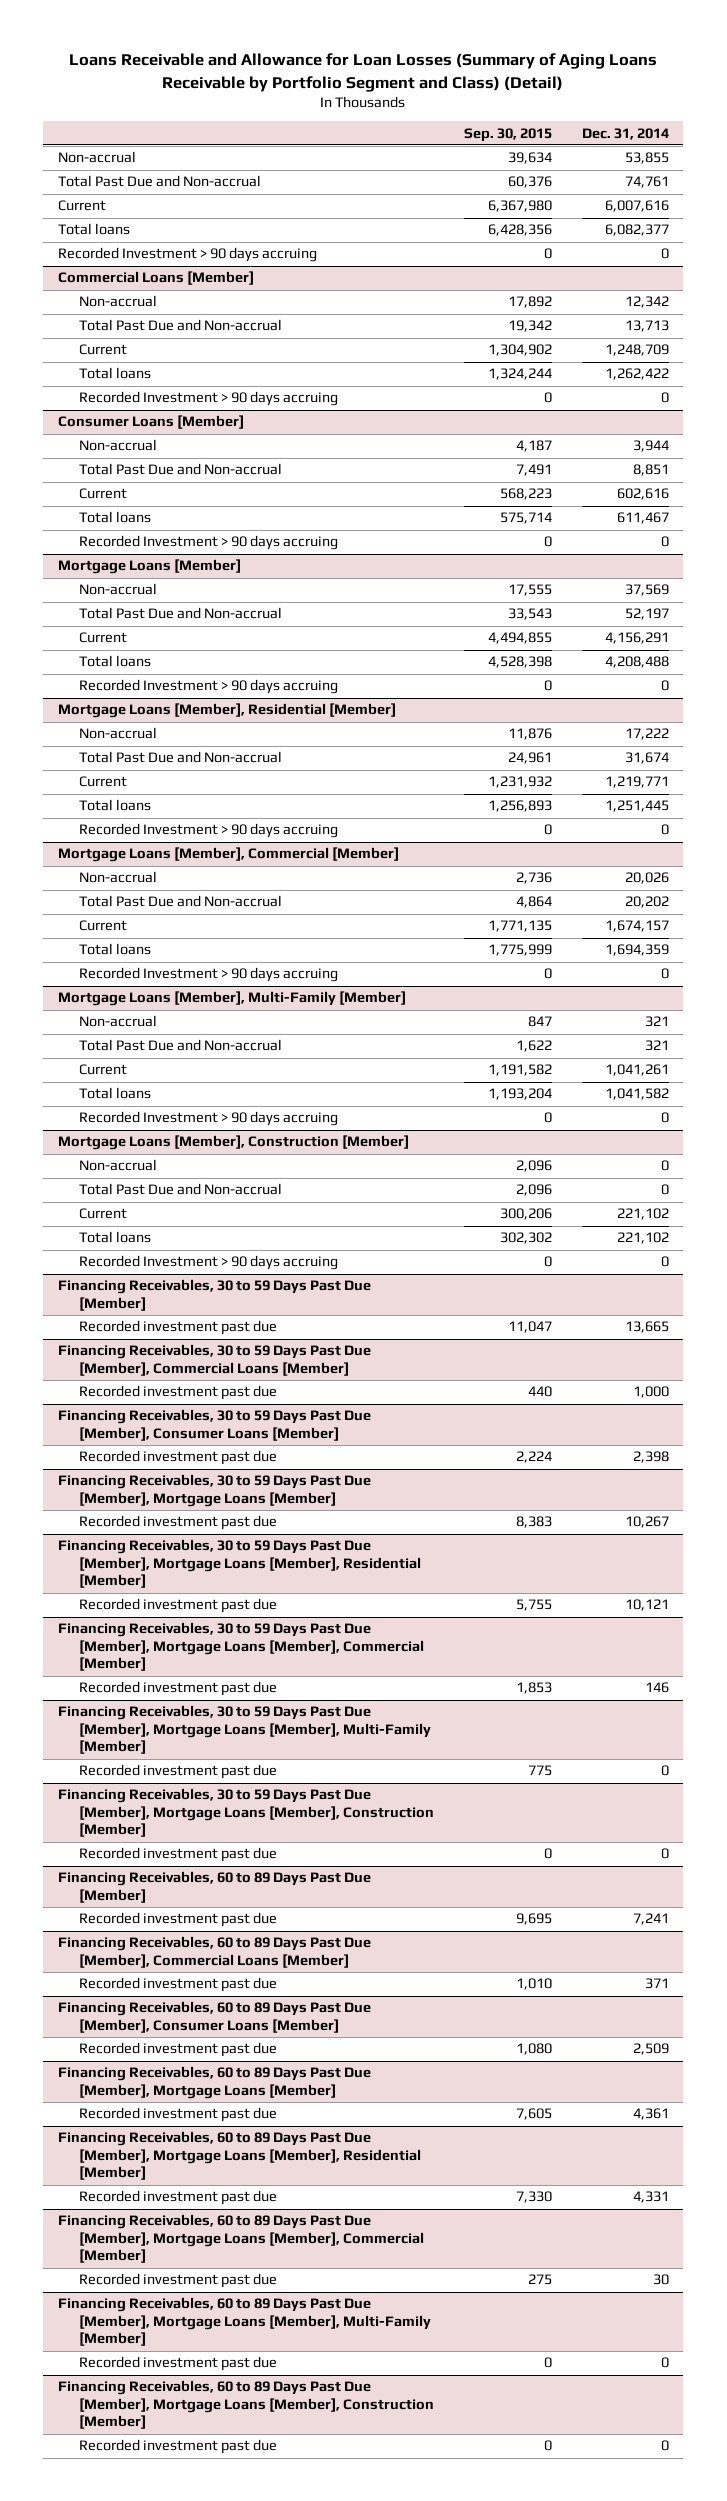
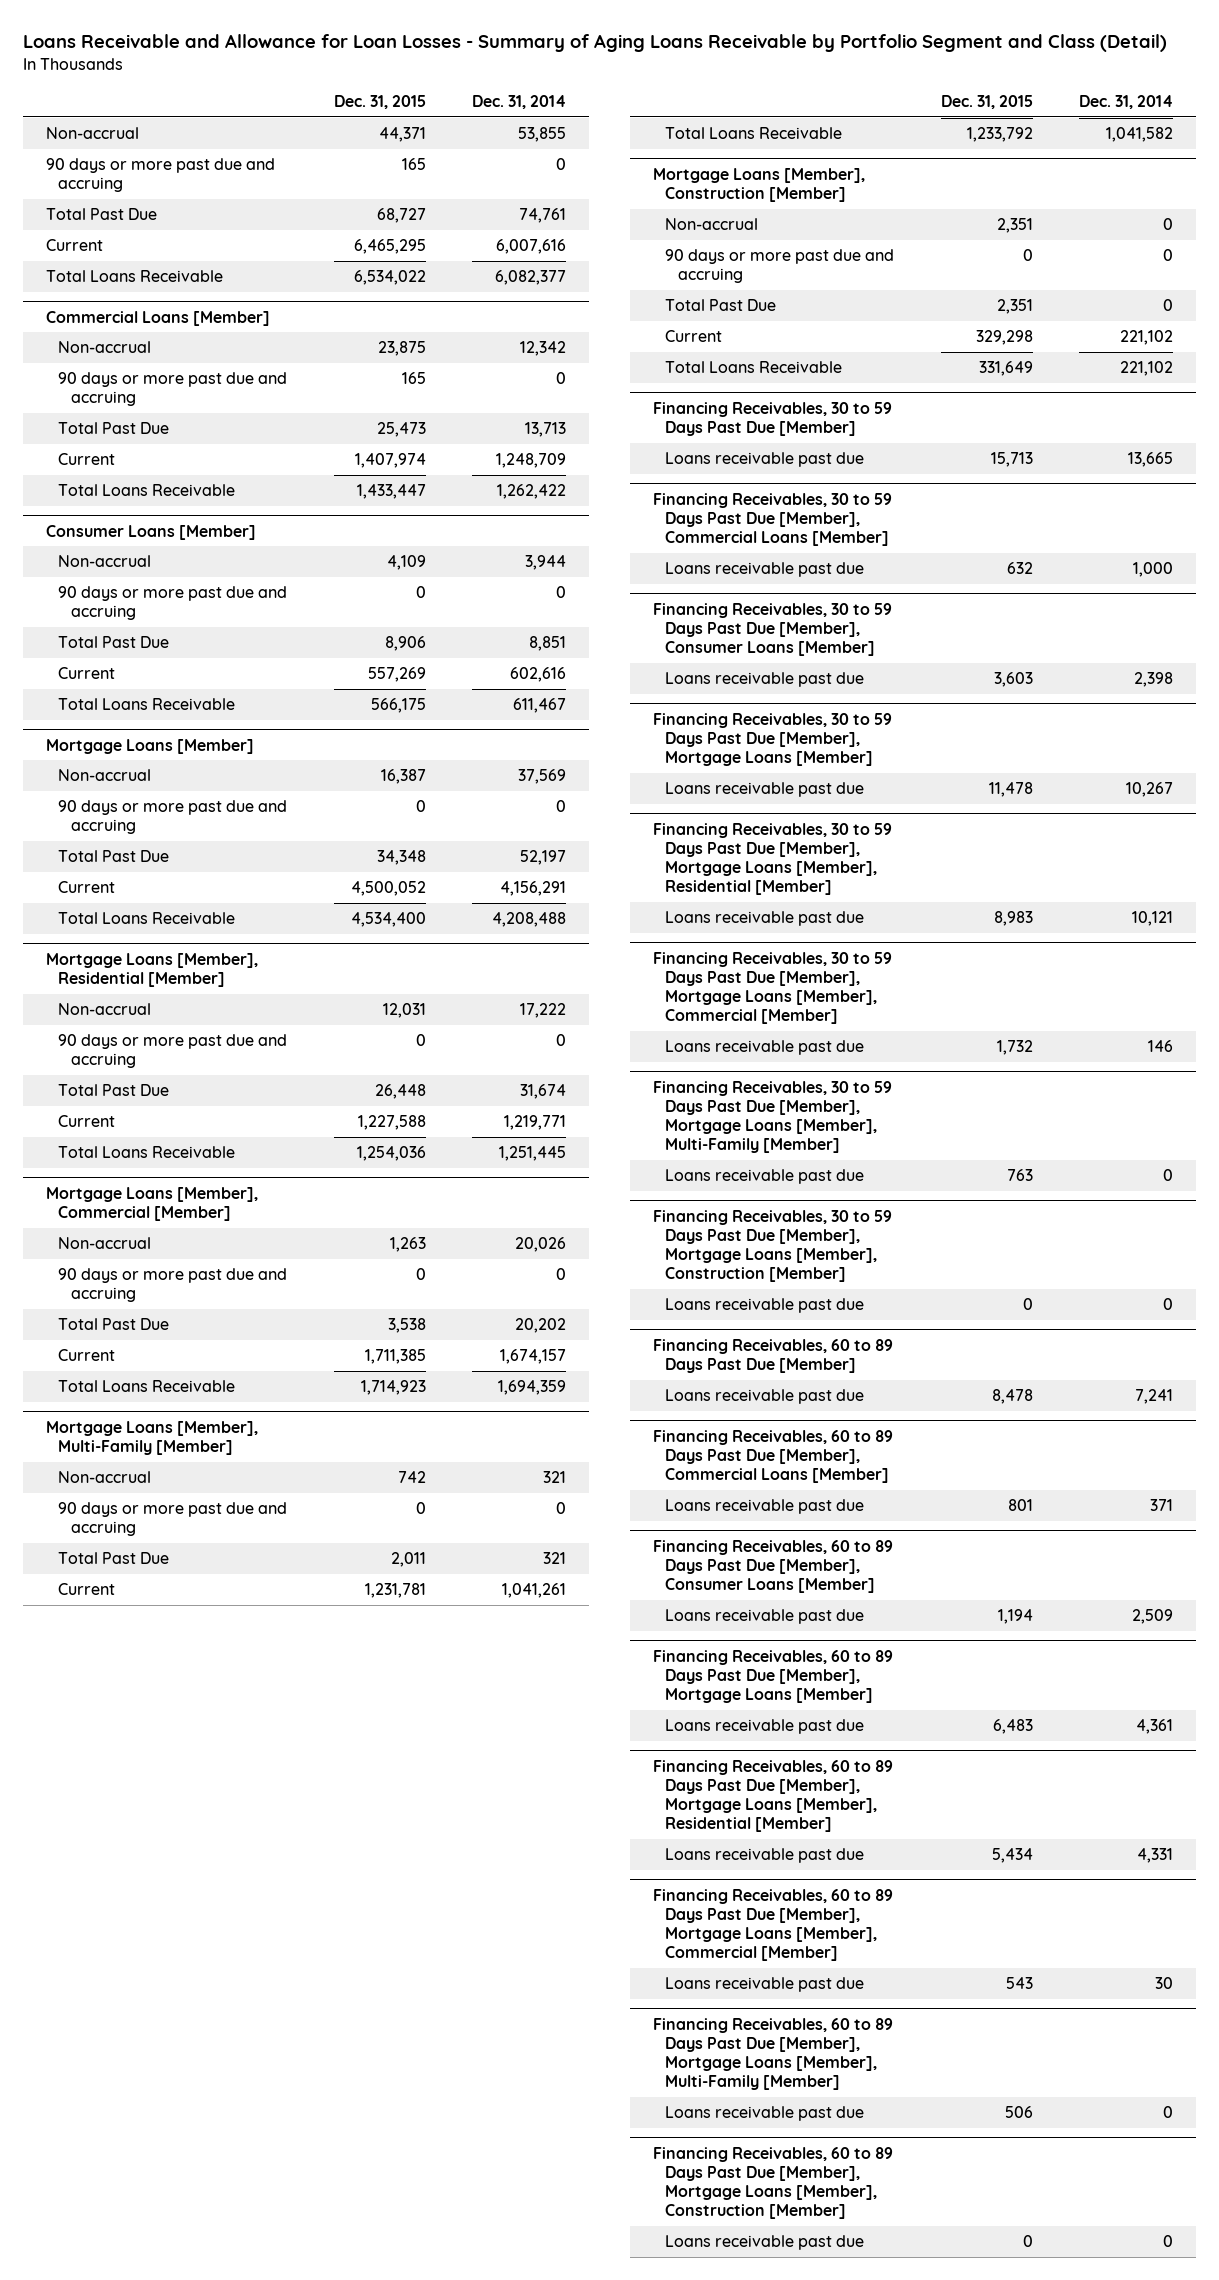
[69,53,658,92] Loans Receivable and Allowance for Loan Losses (Summary of Aging Loans Receivable by Portfolio Segment and Class) (Detail) -> [22,33,1167,52] Loans Receivable and Allowance for Loan Losses - Summary of Aging Loans Receivable by Portfolio Segment and Class (Detail)
[464,127,553,142] Sep. 30, 2015 -> none
none -> [333,95,426,110] Dec. 31, 2015
none -> [45,158,275,193] 90 days or more past due and accruing
[57,175,261,188] Total Past Due and Non-accrual -> [45,208,157,221] Total Past Due
[57,247,317,263] Recorded Investment > 90 days accruing -> none
[57,223,130,236] Total loans -> [45,270,223,283] Total Loans Receivable
none -> [58,372,288,407] 90 days or more past due and accruing
[79,319,283,332] Total Past Due and Non-accrual -> [58,422,170,435] Total Past Due
[79,391,339,407] Recorded Investment > 90 days accruing -> none
[79,367,152,380] Total loans -> [58,484,236,497] Total Loans Receivable
none -> [58,586,288,621] 90 days or more past due and accruing
[79,463,283,476] Total Past Due and Non-accrual -> [58,636,170,649] Total Past Due
[79,535,339,551] Recorded Investment > 90 days accruing -> none
[79,511,152,524] Total loans -> [58,698,236,711] Total Loans Receivable
none -> [58,800,288,835] 90 days or more past due and accruing
[79,607,283,620] Total Past Due and Non-accrual -> [58,850,170,863] Total Past Due
[79,679,339,695] Recorded Investment > 90 days accruing -> none
[79,655,152,668] Total loans -> [58,912,236,925] Total Loans Receivable
none -> [58,1034,288,1069] 90 days or more past due and accruing
[79,751,283,764] Total Past Due and Non-accrual -> [58,1084,170,1097] Total Past Due
[79,823,339,839] Recorded Investment > 90 days accruing -> none
[79,799,152,812] Total loans -> [58,1146,236,1159] Total Loans Receivable
none -> [58,1268,288,1303] 90 days or more past due and accruing
[79,895,283,908] Total Past Due and Non-accrual -> [58,1318,170,1331] Total Past Due
[79,967,339,983] Recorded Investment > 90 days accruing -> none
[79,943,152,956] Total loans -> [58,1380,236,1393] Total Loans Receivable
none -> [58,1502,288,1537] 90 days or more past due and accruing
[79,1039,283,1052] Total Past Due and Non-accrual -> [58,1552,170,1565] Total Past Due
[79,1111,339,1127] Recorded Investment > 90 days accruing -> none
[79,1087,152,1100] Total loans -> [665,127,843,140] Total Loans Receivable
none -> [665,249,895,284] 90 days or more past due and accruing
[79,1183,283,1196] Total Past Due and Non-accrual -> [665,299,777,312] Total Past Due
[79,1255,339,1271] Recorded Investment > 90 days accruing -> none
[79,1231,152,1244] Total loans -> [665,361,843,374] Total Loans Receivable
[79,1320,278,1336] Recorded investment past due -> [665,452,865,468] Loans receivable past due
[79,1385,278,1401] Recorded investment past due -> [665,562,865,578] Loans receivable past due
[79,1450,278,1466] Recorded investment past due -> [665,672,865,688] Loans receivable past due
[79,1515,278,1531] Recorded investment past due -> [665,782,865,798] Loans receivable past due
[79,1598,278,1614] Recorded investment past due -> [665,911,865,927] Loans receivable past due
[79,1681,278,1697] Recorded investment past due -> [665,1040,865,1056] Loans receivable past due
[79,1764,278,1780] Recorded investment past due -> [665,1169,865,1185] Loans receivable past due
[79,1847,278,1863] Recorded investment past due -> [665,1298,865,1314] Loans receivable past due
[79,1912,278,1928] Recorded investment past due -> [665,1389,865,1405] Loans receivable past due
[79,1977,278,1993] Recorded investment past due -> [665,1499,865,1515] Loans receivable past due
[79,2042,278,2058] Recorded investment past due -> [665,1609,865,1625] Loans receivable past due
[79,2107,278,2123] Recorded investment past due -> [665,1719,865,1735] Loans receivable past due
[79,2190,278,2206] Recorded investment past due -> [665,1848,865,1864] Loans receivable past due
[79,2273,278,2289] Recorded investment past due -> [665,1977,865,1993] Loans receivable past due
[79,2356,278,2372] Recorded investment past due -> [665,2106,865,2122] Loans receivable past due
[79,2439,278,2455] Recorded investment past due -> [665,2235,865,2251] Loans receivable past due

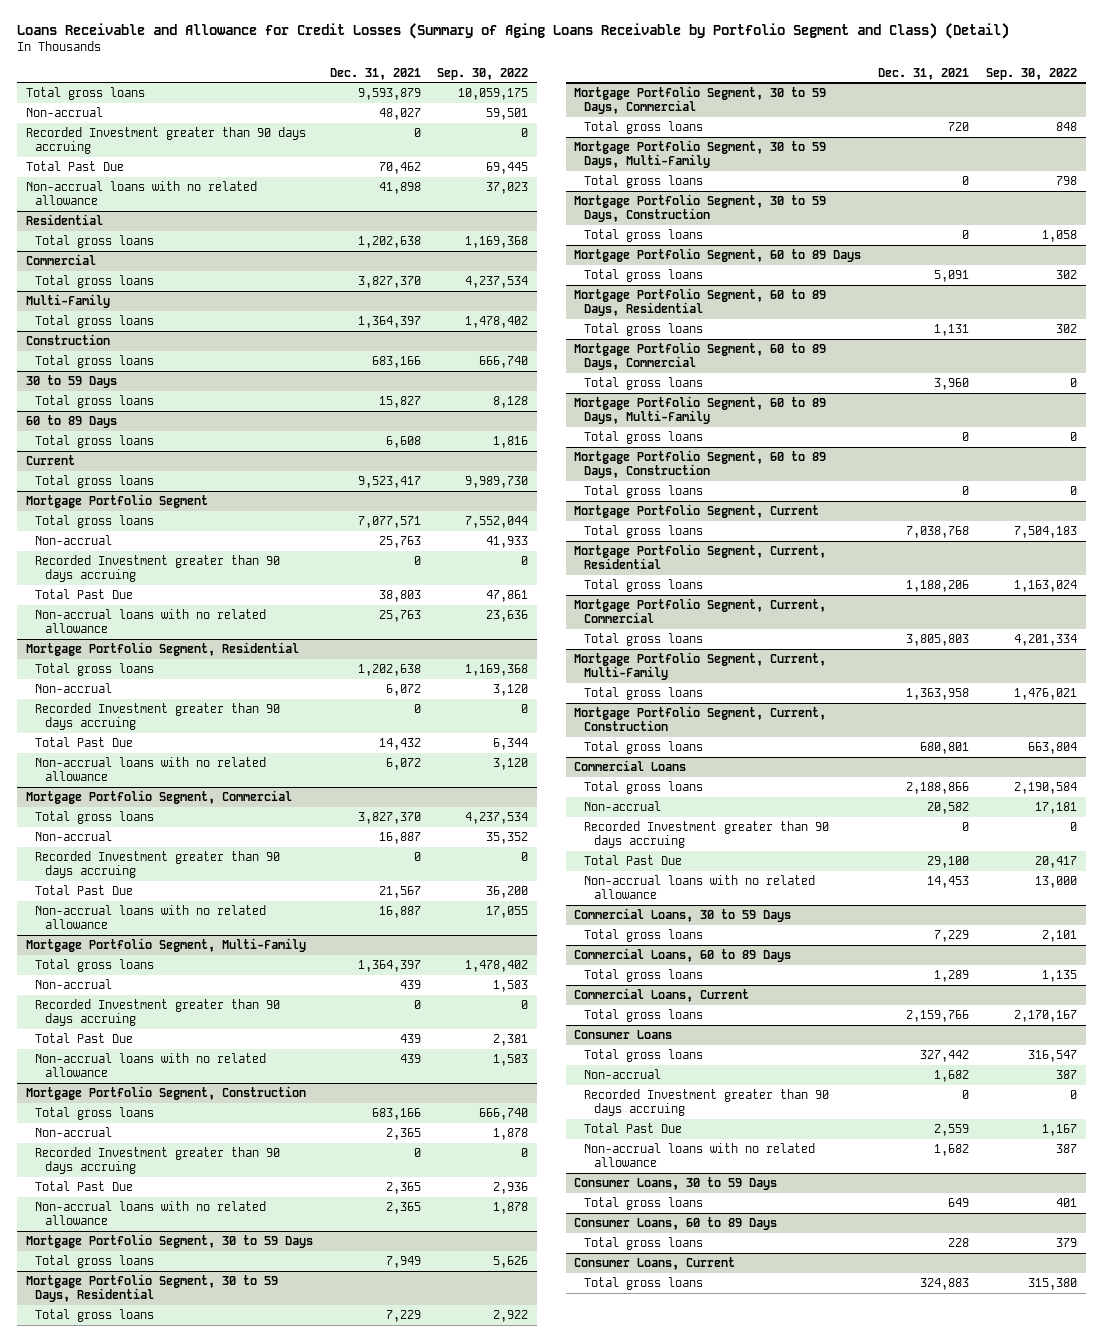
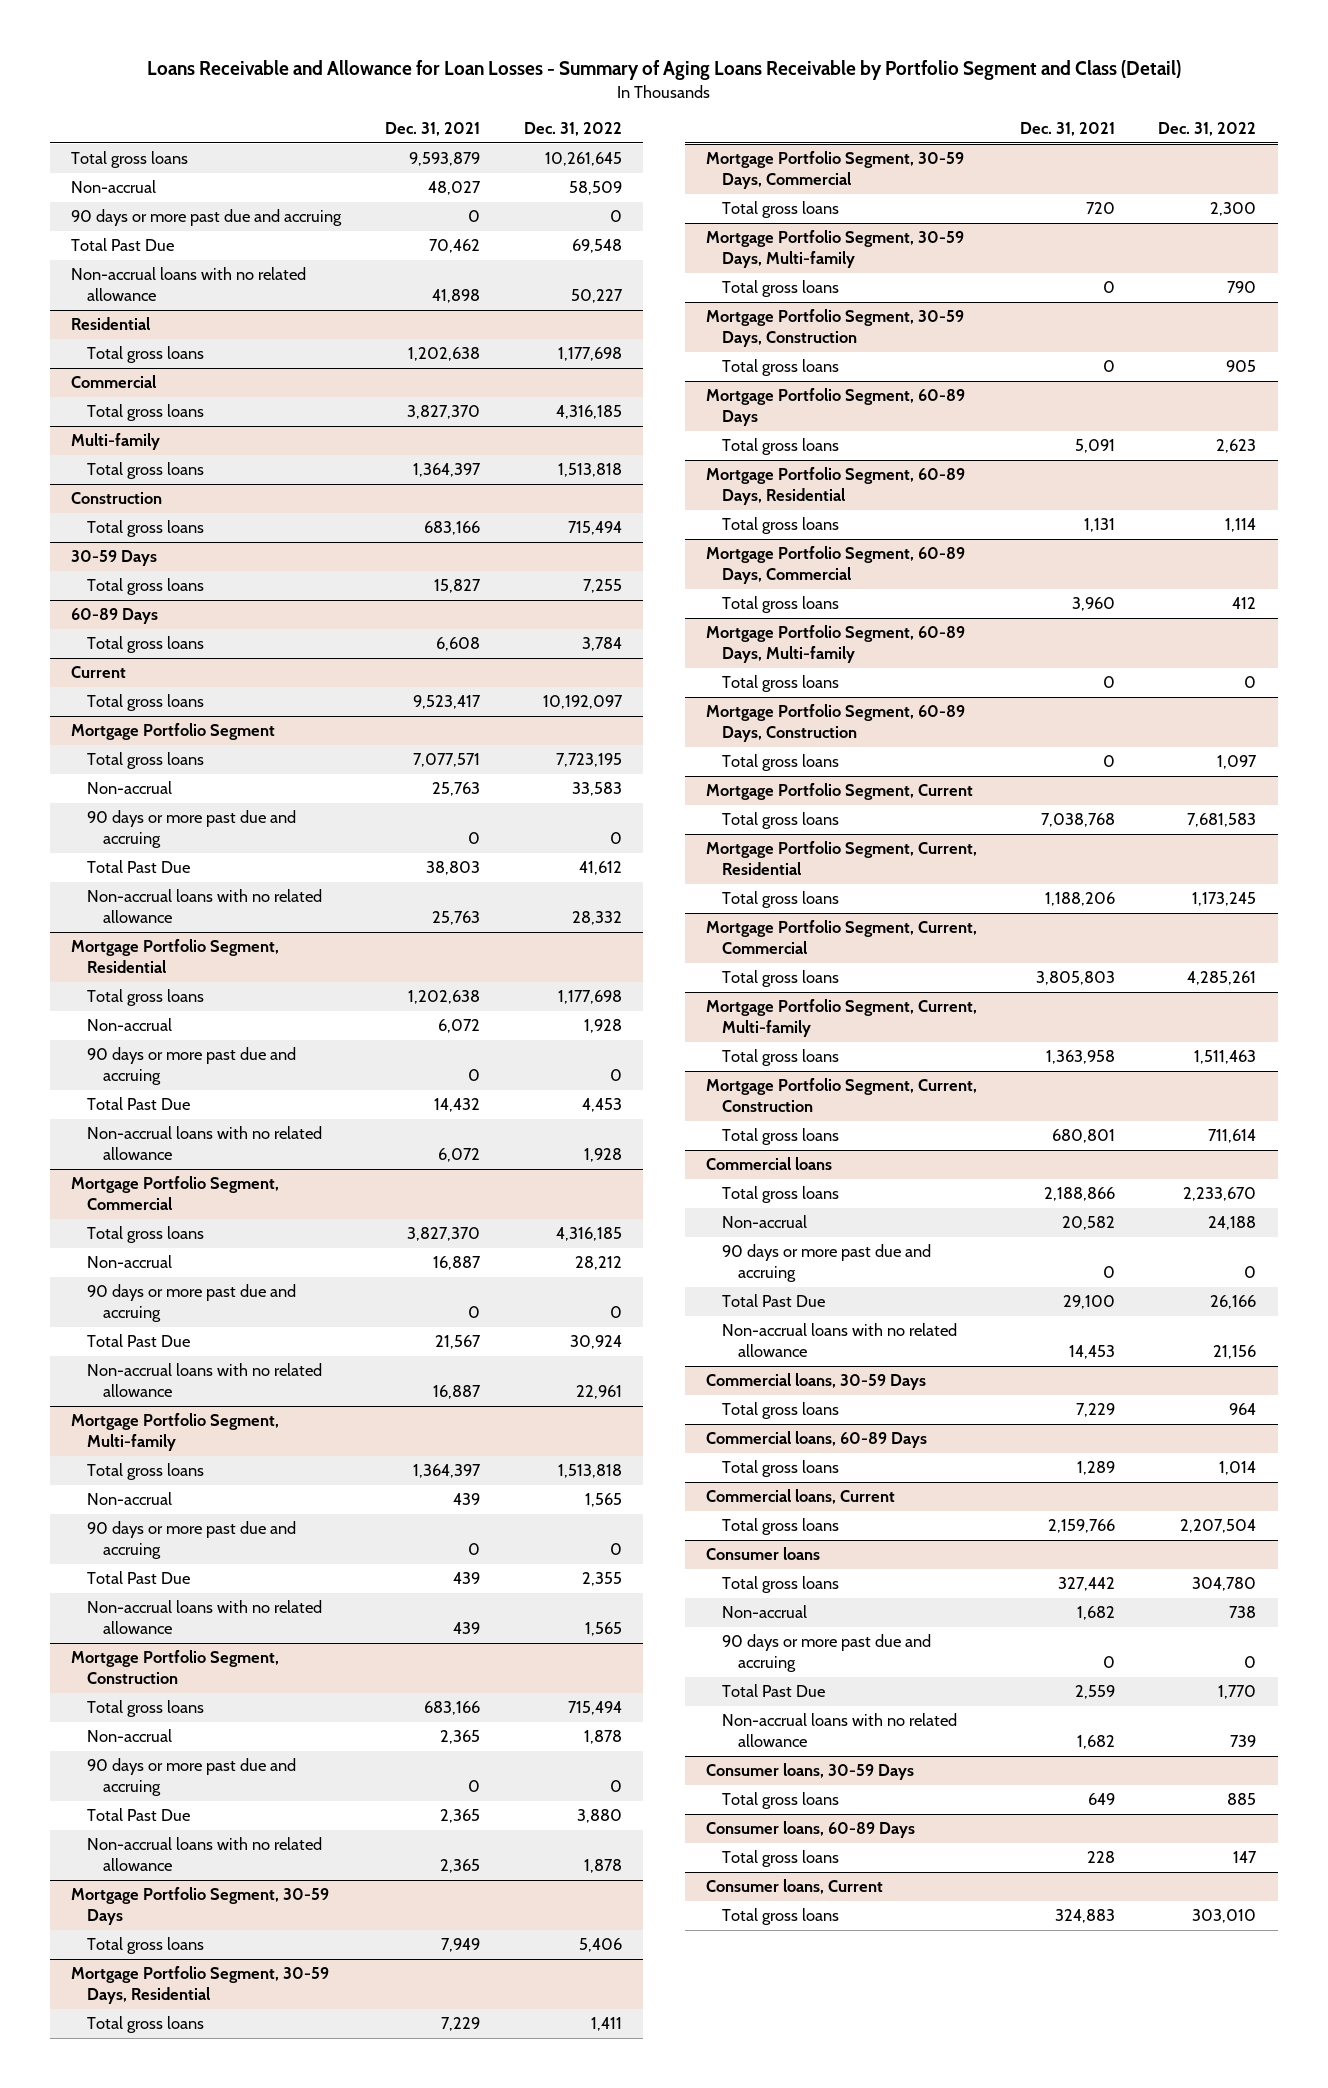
[17,23,1010,40] Loans Receivable and Allowance for Credit Losses (Summary of Aging Loans Receivable by Portfolio Segment and Class) (Detail) -> [146,60,1181,81] Loans Receivable and Allowance for Loan Losses - Summary of Aging Loans Receivable by Portfolio Segment and Class (Detail)
[437,67,529,80] Sep. 30, 2022 -> none
none -> [523,122,622,137] Dec. 31, 2022
[25,126,306,154] Recorded Investment greater than 90 days accruing -> [71,209,343,227] 90 days or more past due and accruing
[25,293,110,308] Multi-Family -> [71,433,161,451] Multi-family
[25,374,117,388] 30 to 59 Days -> [71,550,158,567] 30-59 Days
[25,414,117,428] 60 to 89 Days -> [71,608,159,625] 60-89 Days
[35,554,281,582] Recorded Investment greater than 90 days accruing -> [86,810,296,849] 90 days or more past due and accruing
[35,702,281,730] Recorded Investment greater than 90 days accruing -> [86,1047,296,1086] 90 days or more past due and accruing
[35,850,281,878] Recorded Investment greater than 90 days accruing -> [86,1284,296,1323] 90 days or more past due and accruing
[25,937,306,952] Mortgage Portfolio Segment, Multi-Family -> [71,1413,280,1452] Mortgage Portfolio Segment, Multi-family
[35,998,281,1026] Recorded Investment greater than 90 days accruing -> [86,1521,296,1560] 90 days or more past due and accruing
[35,1146,281,1174] Recorded Investment greater than 90 days accruing -> [86,1758,296,1797] 90 days or more past due and accruing
[25,1233,313,1248] Mortgage Portfolio Segment, 30 to 59 Days -> [71,1887,330,1926] Mortgage Portfolio Segment, 30-59 Days
[25,1273,278,1302] Mortgage Portfolio Segment, 30 to 59 Days, Residential -> [71,1966,330,2005] Mortgage Portfolio Segment, 30-59 Days, Residential
[574,85,827,114] Mortgage Portfolio Segment, 30 to 59 Days, Commercial -> [706,151,965,190] Mortgage Portfolio Segment, 30-59 Days, Commercial
[574,139,827,168] Mortgage Portfolio Segment, 30 to 59 Days, Multi-Family -> [706,230,965,269] Mortgage Portfolio Segment, 30-59 Days, Multi-family
[574,193,827,222] Mortgage Portfolio Segment, 30 to 59 Days, Construction -> [706,309,965,348] Mortgage Portfolio Segment, 30-59 Days, Construction
[574,247,862,262] Mortgage Portfolio Segment, 60 to 89 Days -> [706,388,966,427] Mortgage Portfolio Segment, 60-89 Days
[574,287,827,316] Mortgage Portfolio Segment, 60 to 89 Days, Residential -> [706,467,966,506] Mortgage Portfolio Segment, 60-89 Days, Residential
[574,341,827,370] Mortgage Portfolio Segment, 60 to 89 Days, Commercial -> [706,546,966,585] Mortgage Portfolio Segment, 60-89 Days, Commercial
[574,395,827,424] Mortgage Portfolio Segment, 60 to 89 Days, Multi-Family -> [706,625,966,664] Mortgage Portfolio Segment, 60-89 Days, Multi-family
[574,449,827,478] Mortgage Portfolio Segment, 60 to 89 Days, Construction -> [706,704,966,743] Mortgage Portfolio Segment, 60-89 Days, Construction
[574,651,827,680] Mortgage Portfolio Segment, Current, Multi-Family -> [706,999,978,1038] Mortgage Portfolio Segment, Current, Multi-family
[574,759,687,771] Commercial Loans -> [706,1157,833,1171] Commercial loans
[584,820,830,848] Recorded Investment greater than 90 days accruing -> [721,1244,931,1283] 90 days or more past due and accruing
[574,907,792,922] Commercial Loans, 30 to 59 Days -> [706,1373,927,1391] Commercial loans, 30-59 Days
[574,947,792,962] Commercial Loans, 60 to 89 Days -> [706,1431,928,1449] Commercial loans, 60-89 Days
[574,987,750,1002] Commercial Loans, Current -> [706,1489,896,1505] Commercial loans, Current
[574,1029,673,1039] Consumer Loans -> [706,1547,821,1561] Consumer loans
[584,1088,830,1116] Recorded Investment greater than 90 days accruing -> [721,1634,931,1673] 90 days or more past due and accruing
[574,1176,778,1190] Consumer Loans, 30 to 59 Days -> [706,1763,915,1781] Consumer loans, 30-59 Days
[574,1216,778,1230] Consumer Loans, 60 to 89 Days -> [706,1821,916,1839] Consumer loans, 60-89 Days
[574,1256,736,1270] Consumer Loans, Current -> [706,1879,884,1895] Consumer loans, Current

